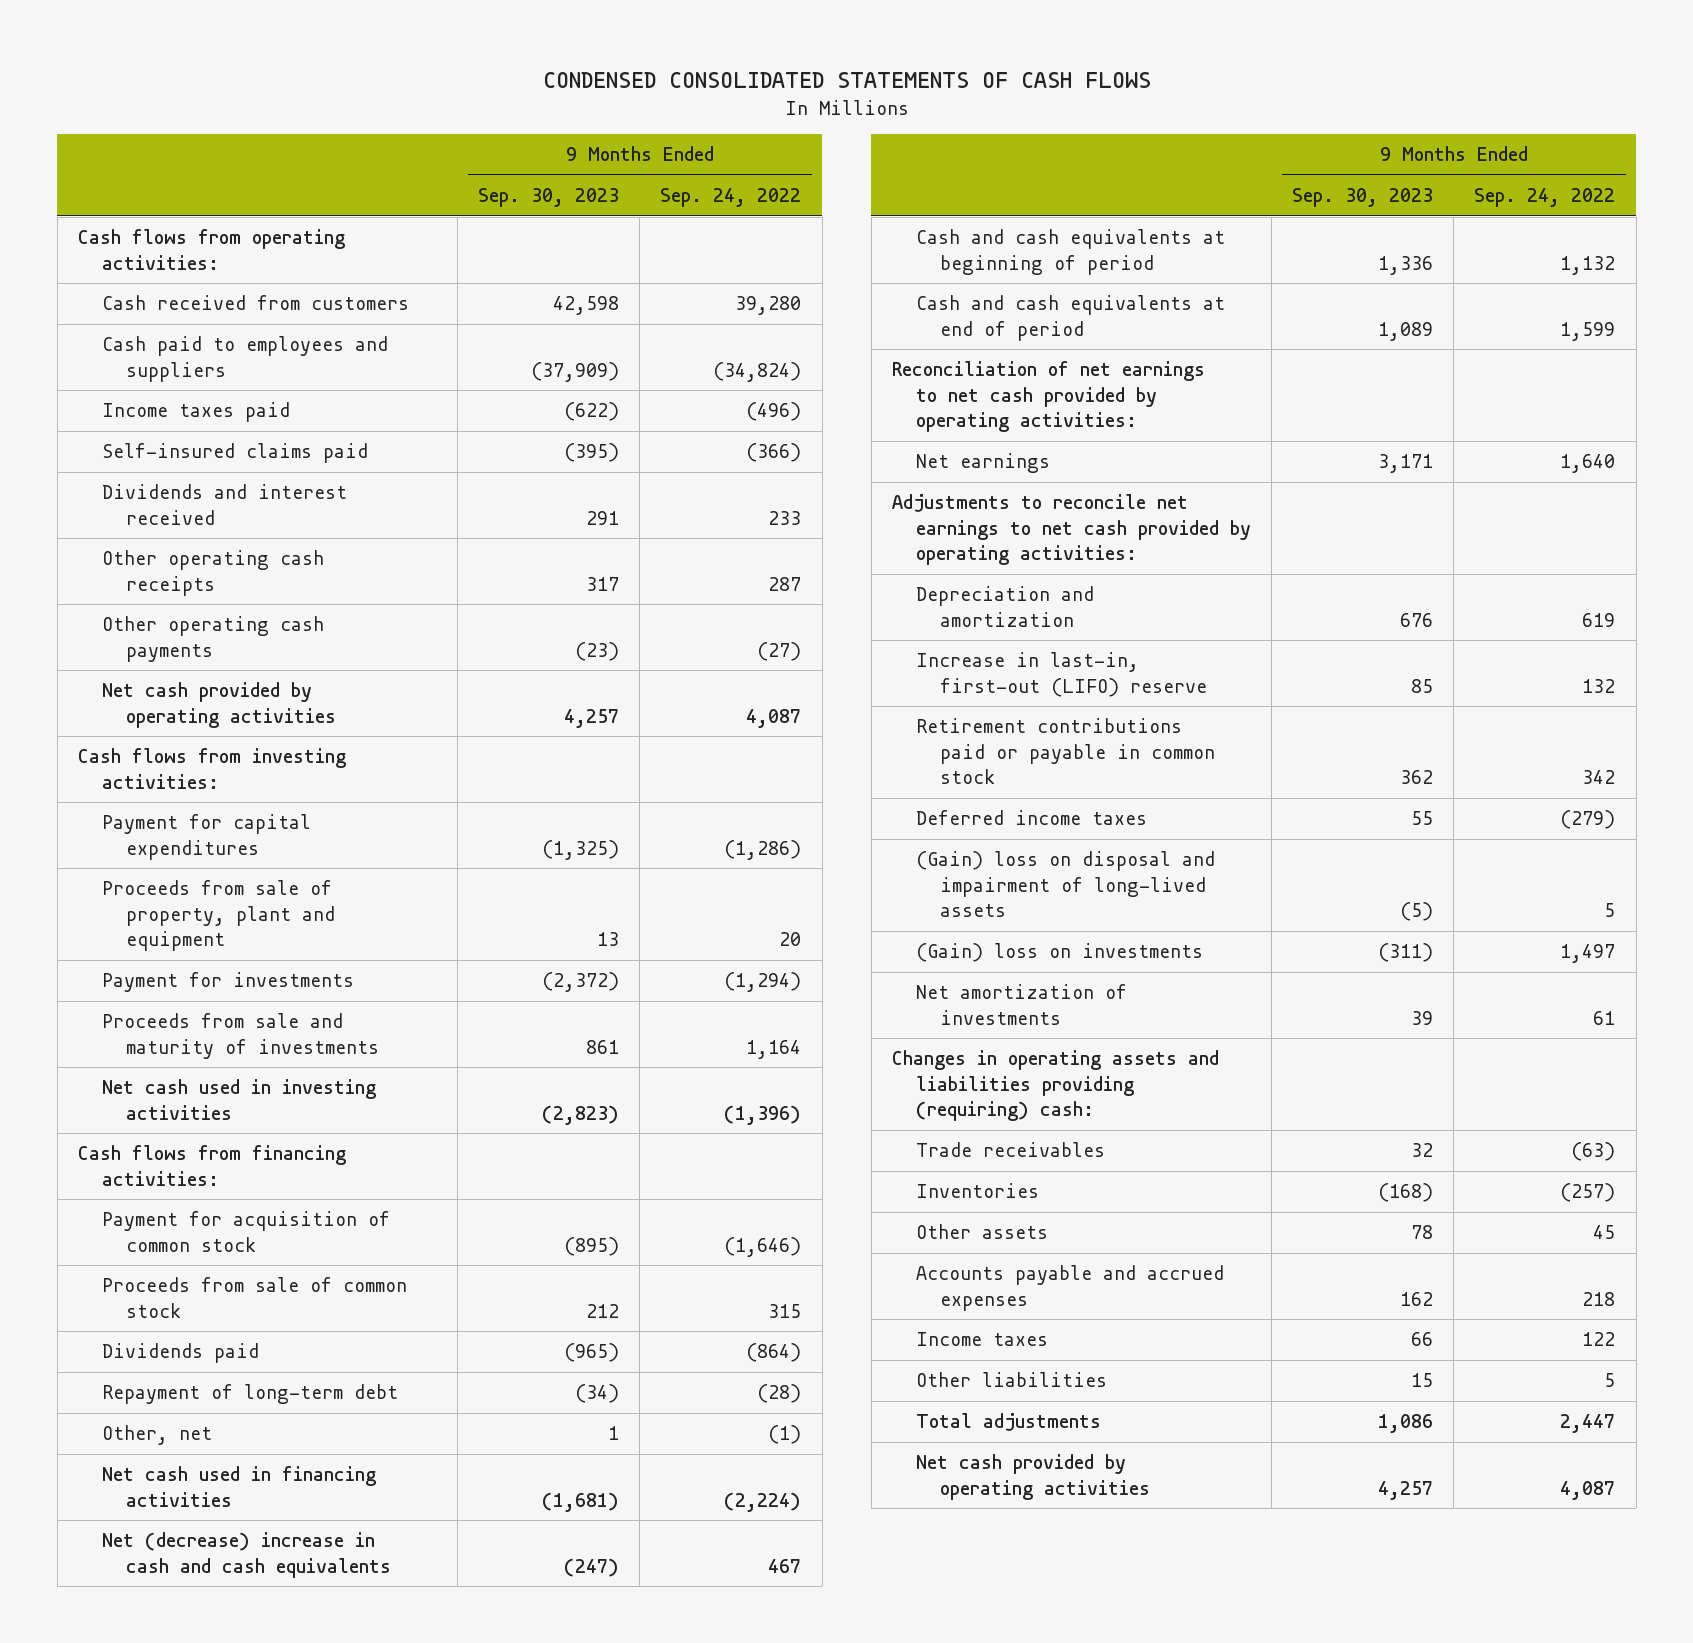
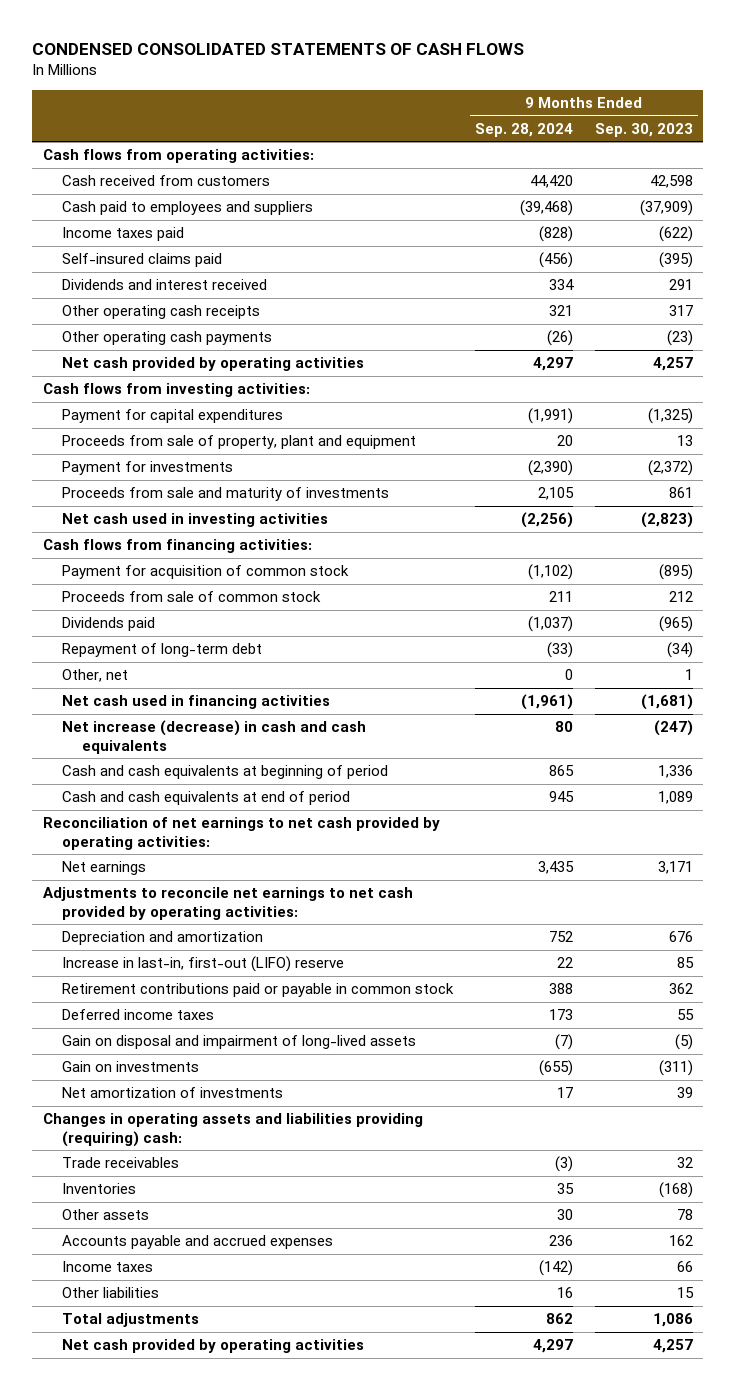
[660,188,802,208] Sep. 24, 2022 -> none
none -> [474,122,573,137] Sep. 28, 2024
[101,1532,391,1578] Net (decrease) increase in cash and cash equivalents -> [62,720,367,754] Net increase (decrease) in cash and cash equivalents
[915,851,1215,918] (Gain) loss on disposal and impairment of long-lived assets -> [62,1035,417,1050] Gain on disposal and impairment of long-lived assets
[915,943,1203,963] (Gain) loss on investments -> [62,1061,200,1073] Gain on investments

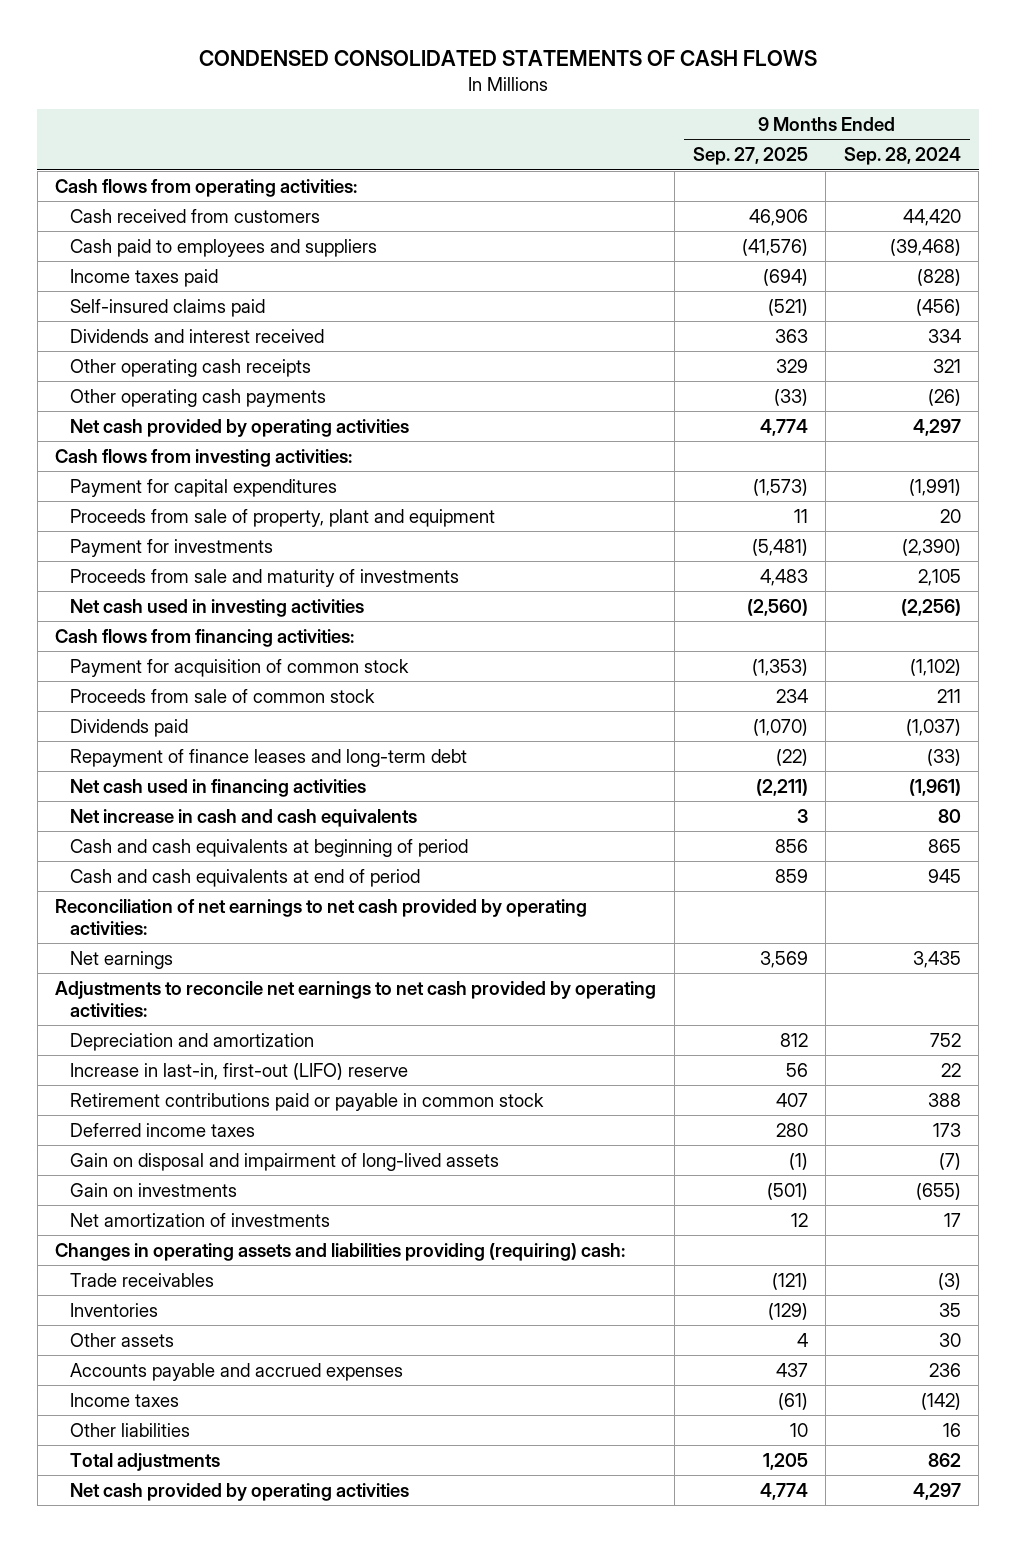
[594,122,693,137] Sep. 30, 2023 -> none
none -> [692,147,808,166] Sep. 27, 2025
[62,669,129,683] Other, net -> none
[62,643,263,658] Repayment of long-term debt -> [70,748,468,767] Repayment of finance leases and long-term debt
[62,720,367,754] Net increase (decrease) in cash and cash equivalents -> [70,808,418,827] Net increase in cash and cash equivalents

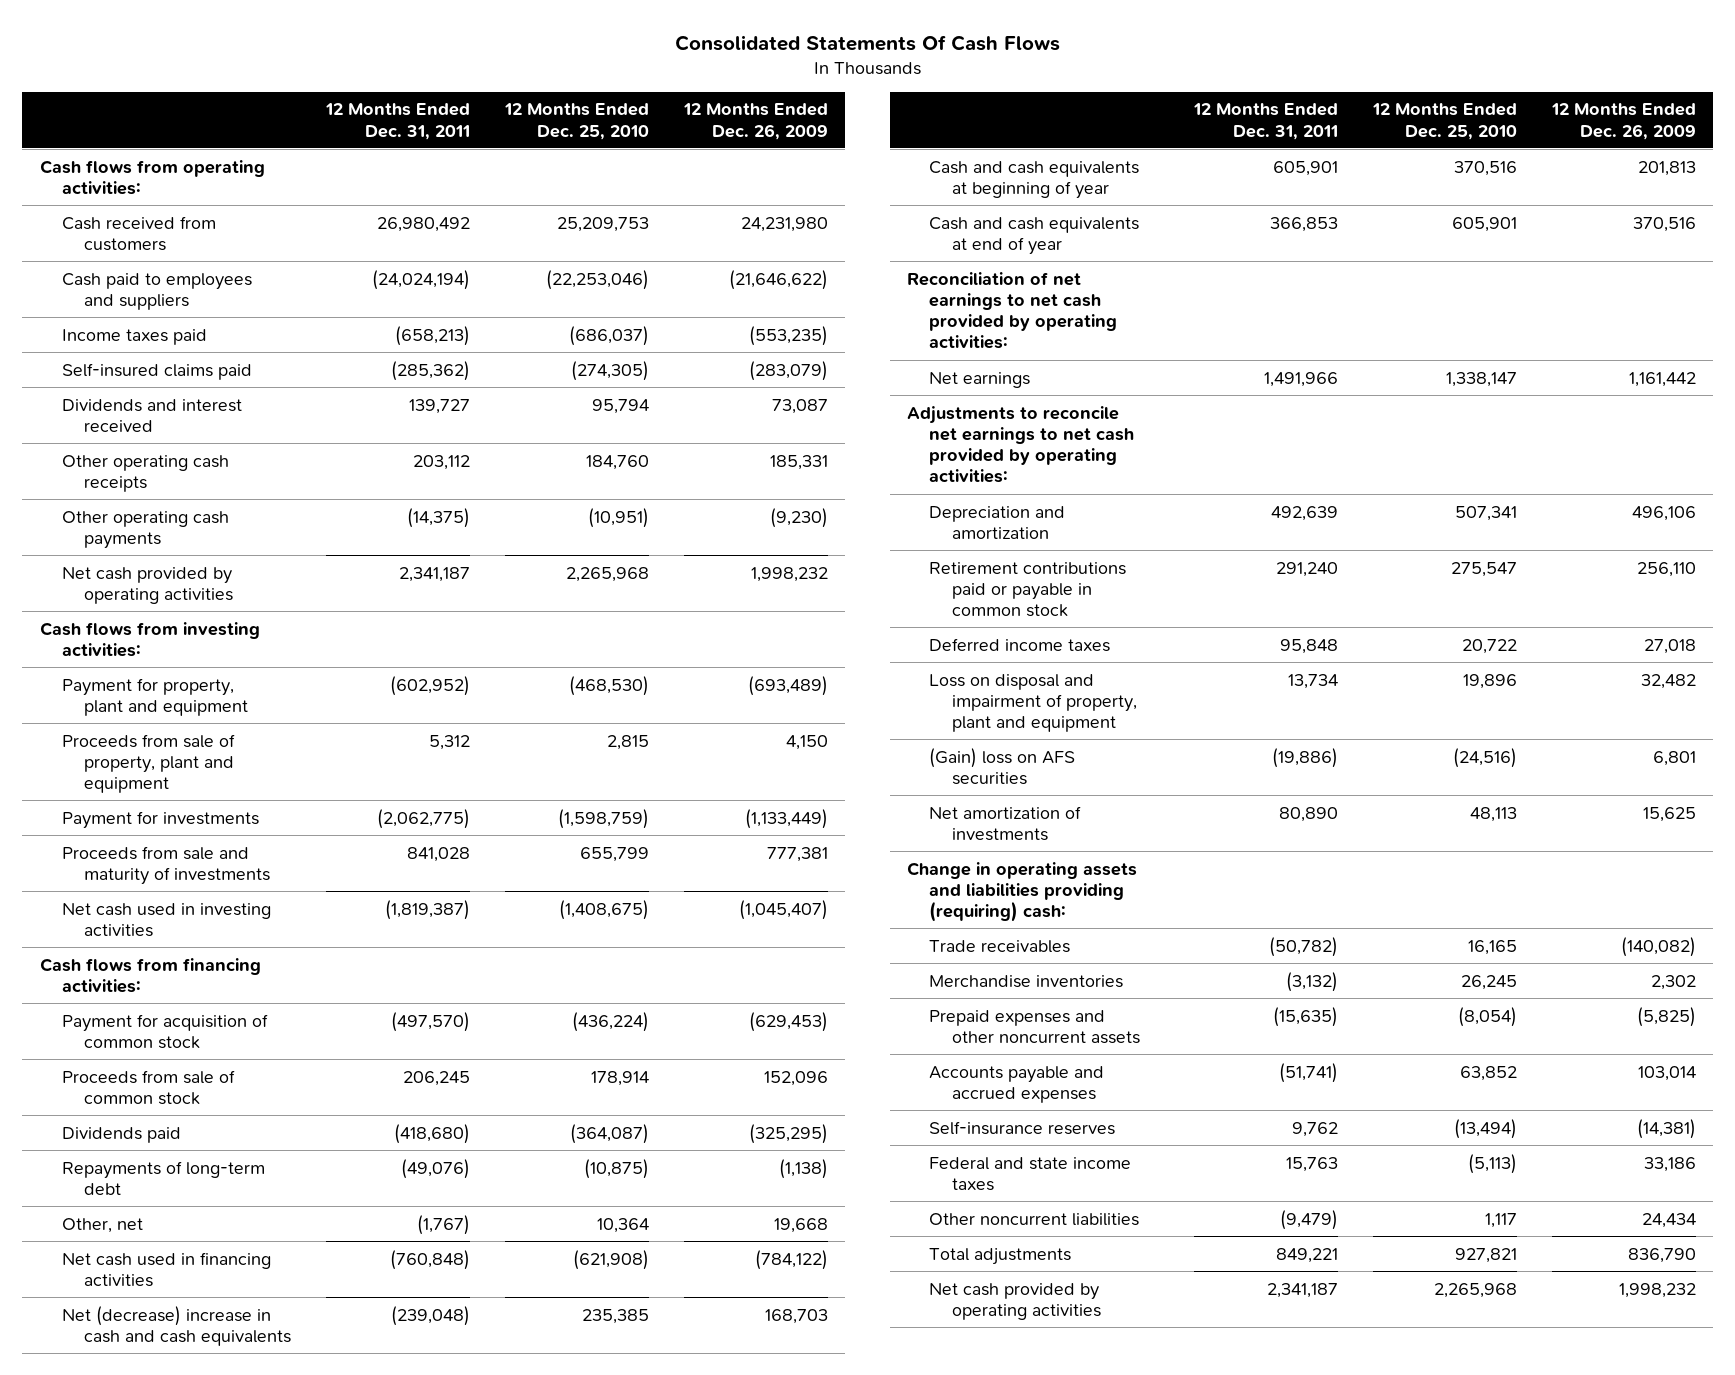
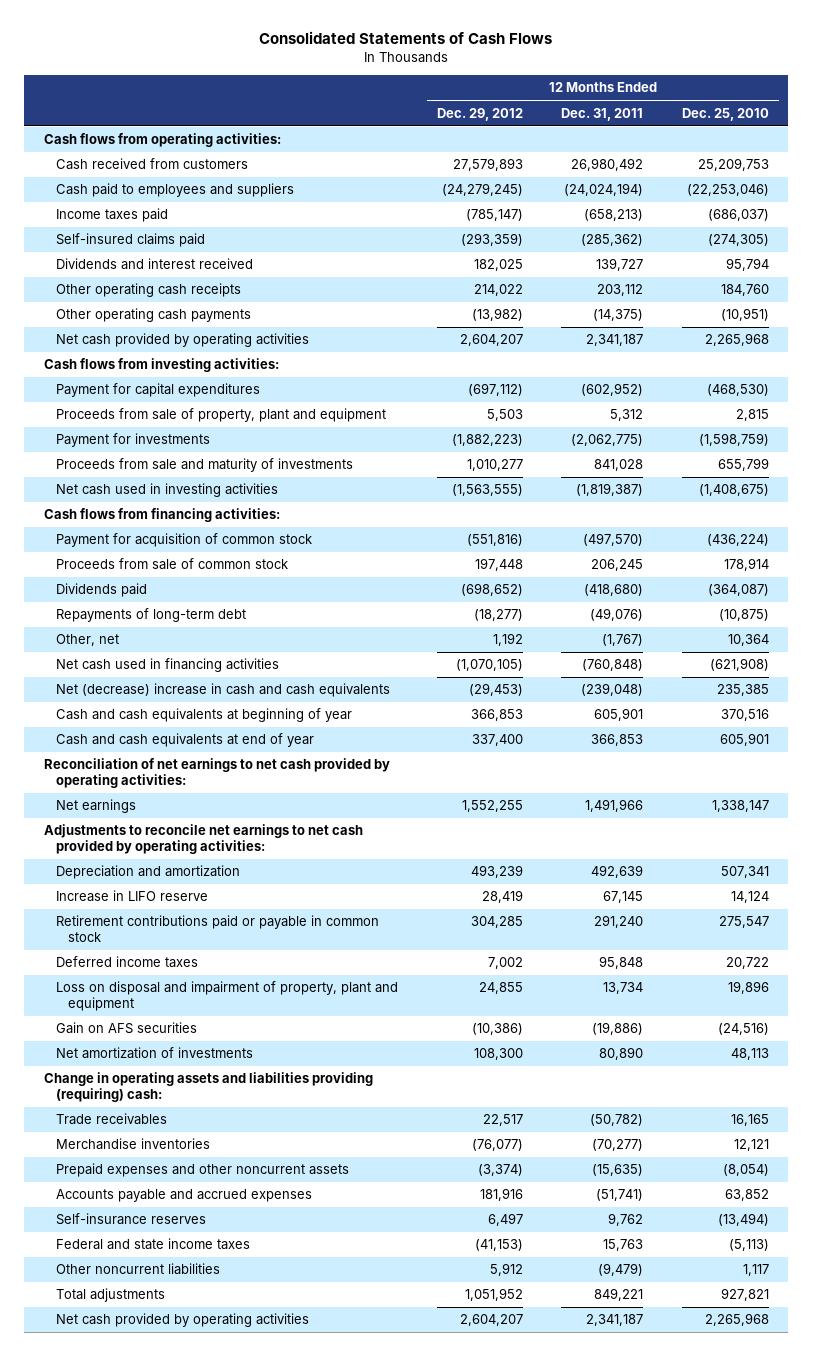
[674,34,1060,51] Consolidated Statements Of Cash Flows -> [259,31,553,45] Consolidated Statements of Cash Flows
[682,103,828,140] 12 Months Ended Dec. 26, 2009 -> none
none -> [436,107,523,121] Dec. 29, 2012
[61,677,248,716] Payment for property, plant and equipment -> [55,383,260,398] Payment for capital expenditures
none -> [55,890,208,903] Increase in LIFO reserve
[929,747,1076,785] (Gain) loss on AFS securities -> [55,1022,197,1035] Gain on AFS securities
[1285,971,1338,992] (3,132) -> [592,1139,644,1152] (70,277)
[1460,974,1517,990] 26,245 -> [734,1139,770,1152] 12,121

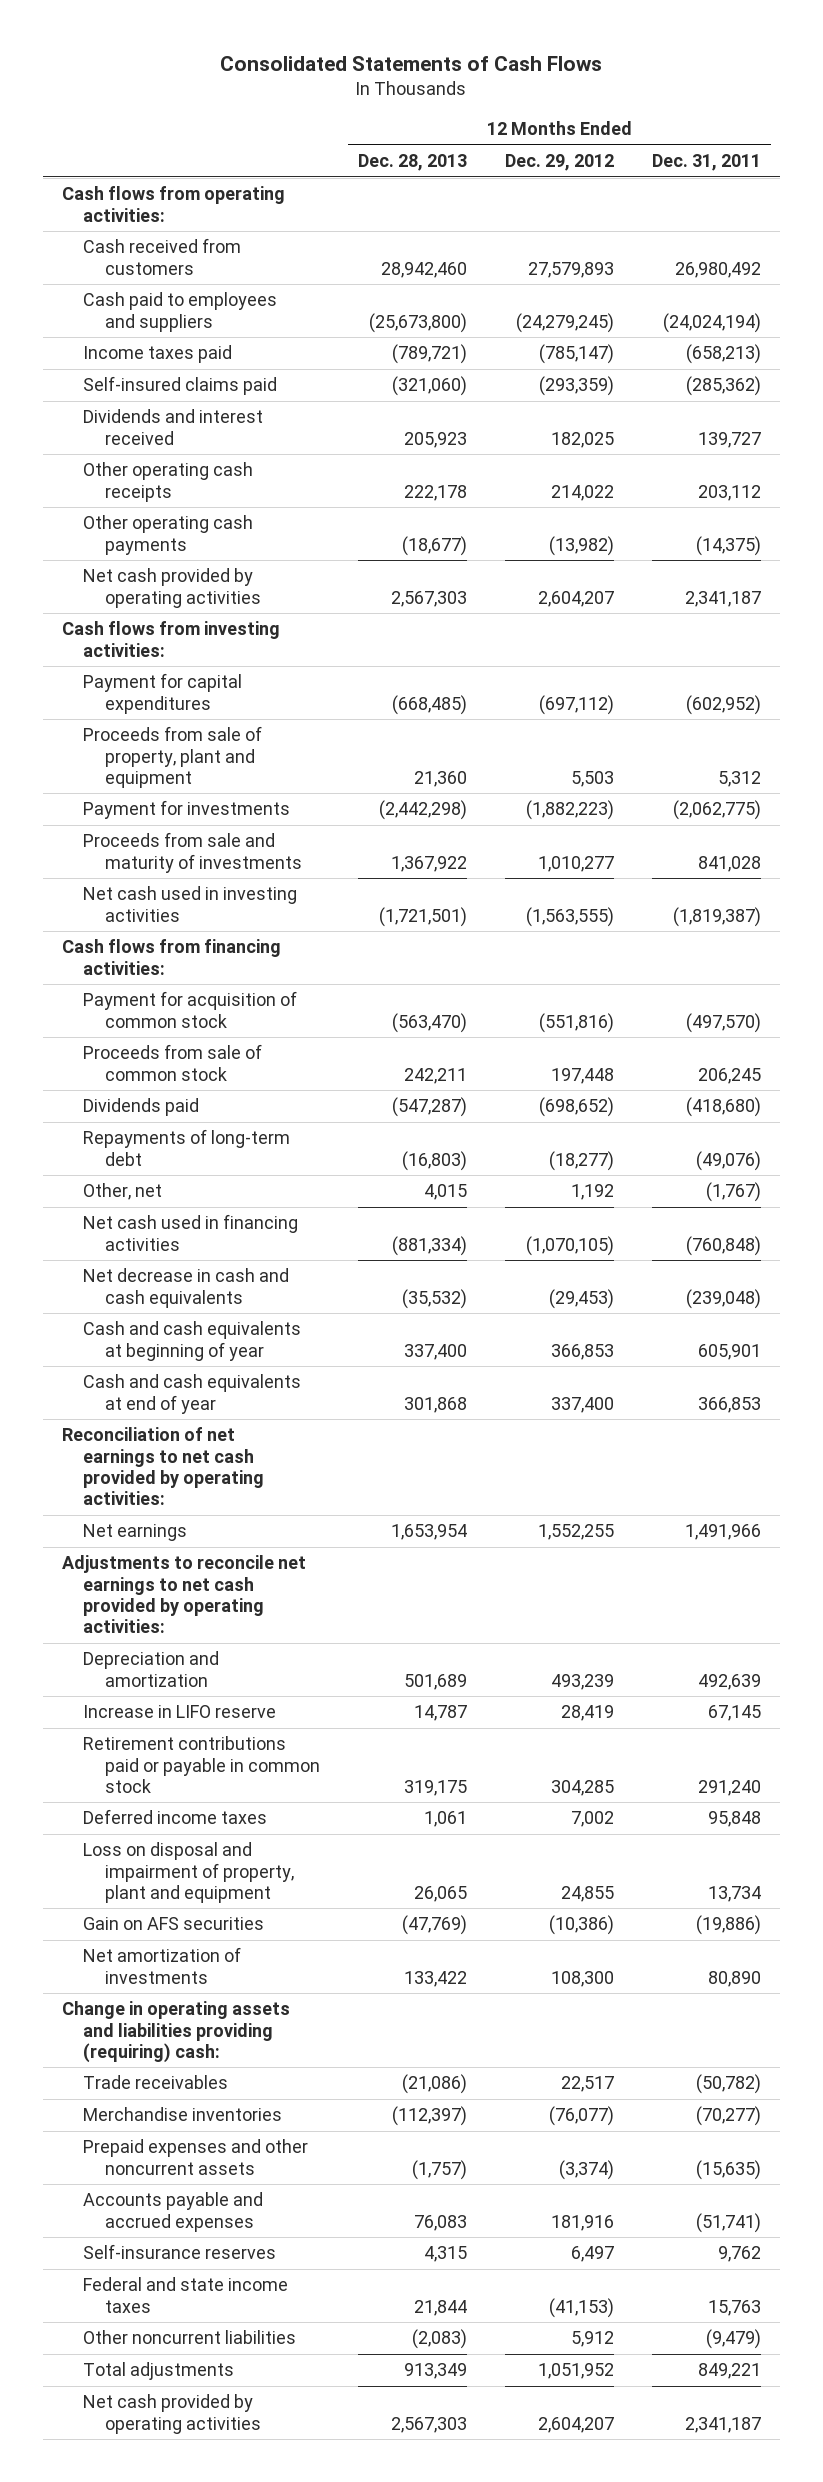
[682,107,770,121] Dec. 25, 2010 -> none
none -> [357,154,467,172] Dec. 28, 2013
[55,683,390,698] Net (decrease) increase in cash and cash equivalents -> [83,1268,290,1308] Net decrease in cash and cash equivalents

